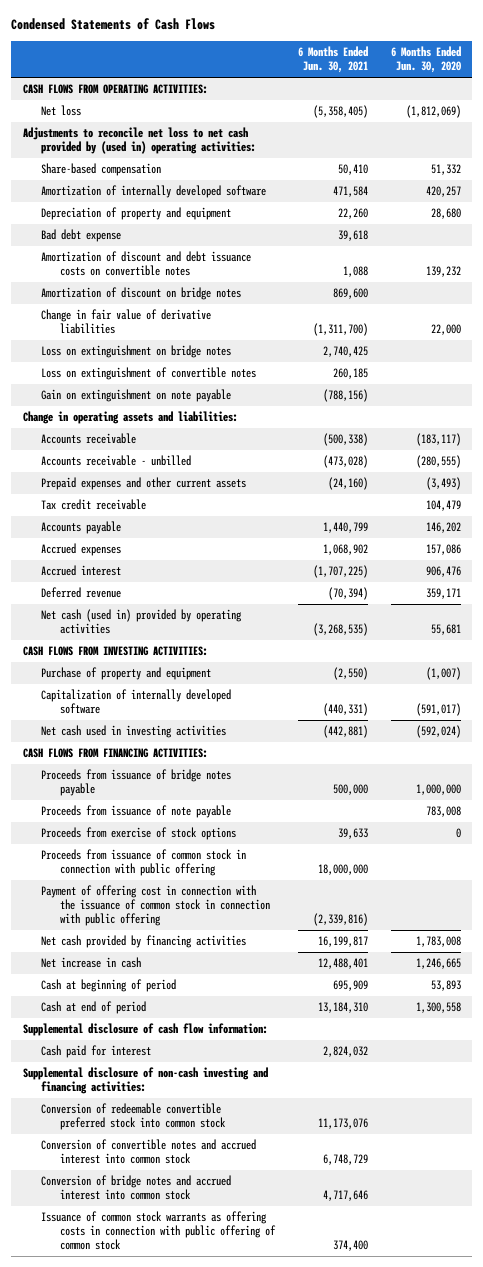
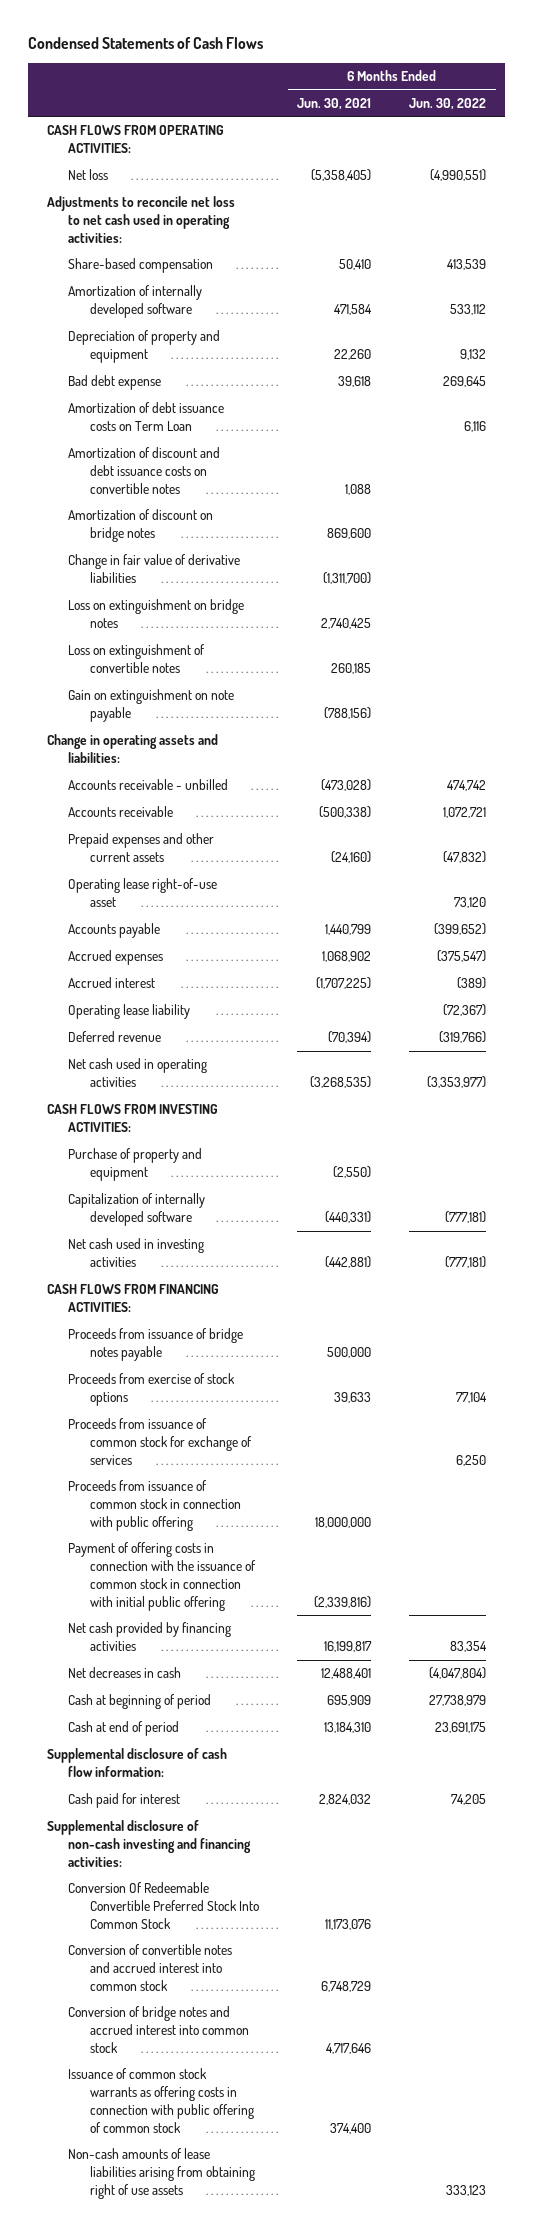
[390,46,461,74] 6 Months Ended Jun. 30, 2020 -> none
none -> [409,97,487,110] Jun. 30, 2022
[22,127,257,155] Adjustments to reconcile net loss to net cash provided by (used in) operating activities: -> [46,196,235,243] Adjustments to reconcile net loss to net cash used in operating activities:
none -> [68,402,225,432] Amortization of debt issuance costs on Term Loan
[41,433,137,445] Accounts receivable -> [68,806,174,818] Accounts receivable
[41,499,147,511] Tax credit receivable -> none
none -> [68,878,218,908] Operating lease right-of-use asset
none -> [68,1004,191,1020] Operating lease liability
[41,609,243,635] Net cash (used in) provided by operating activities -> [68,1058,208,1088] Net cash used in operating activities
[41,805,232,819] Proceeds from issuance of note payable -> none
none -> [68,1418,253,1465] Proceeds from issuance of common stock for exchange of services
[41,885,271,927] Payment of offering cost in connection with the issuance of common stock in connection with public offering -> [68,1542,257,1611] Payment of offering costs in connection with the issuance of common stock in connection with initial public offering
[41,957,142,969] Net increase in cash -> [68,1667,182,1679] Net decreases in cash
[41,1103,227,1131] Conversion of redeemable convertible preferred stock into common stock -> [68,1882,260,1929] Conversion Of Redeemable Convertible Preferred Stock Into Common Stock
none -> [68,2148,256,2199] Non-cash amounts of lease liabilities arising from obtaining right of use assets

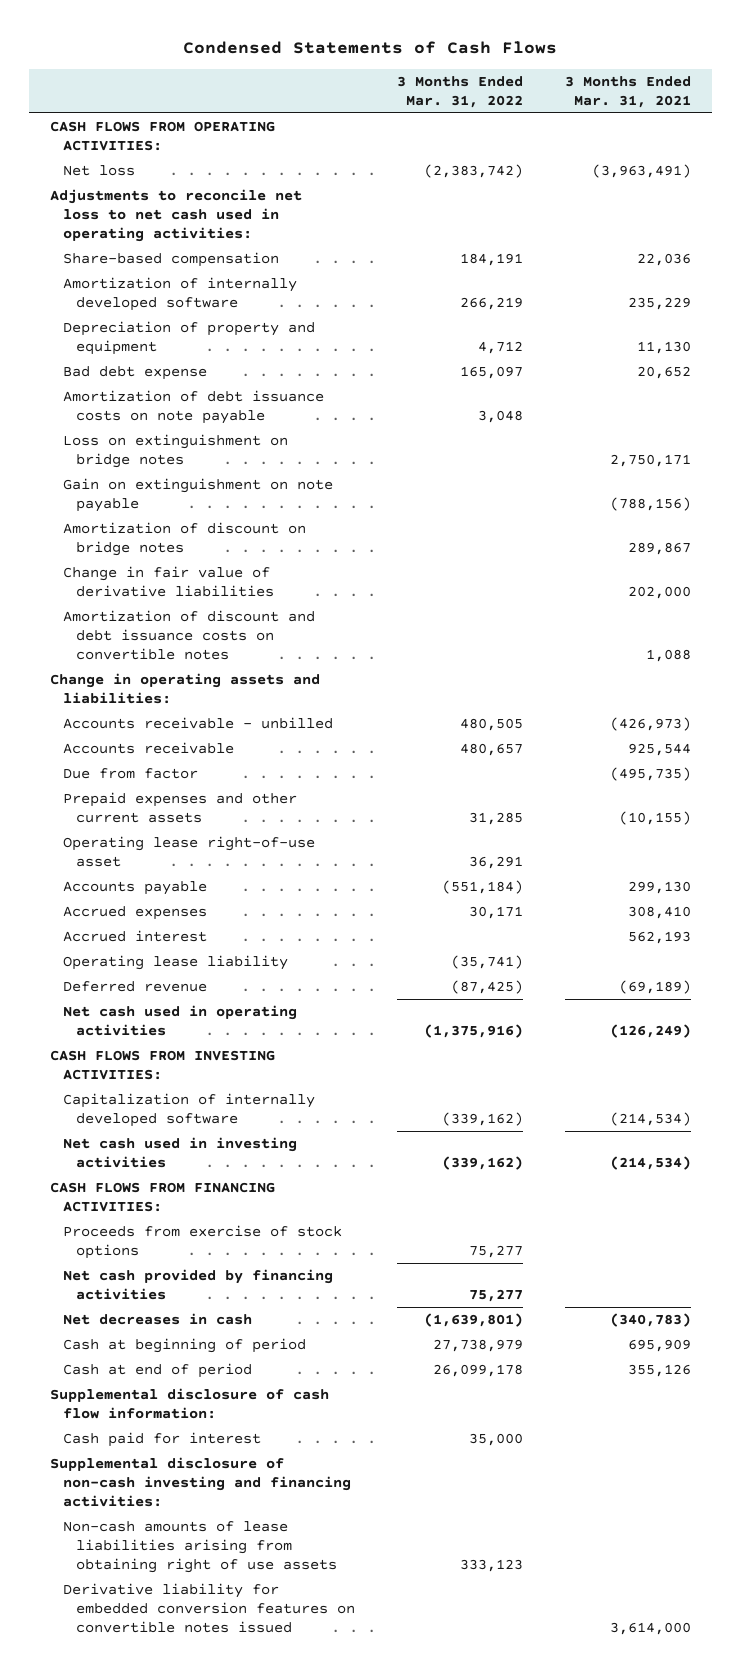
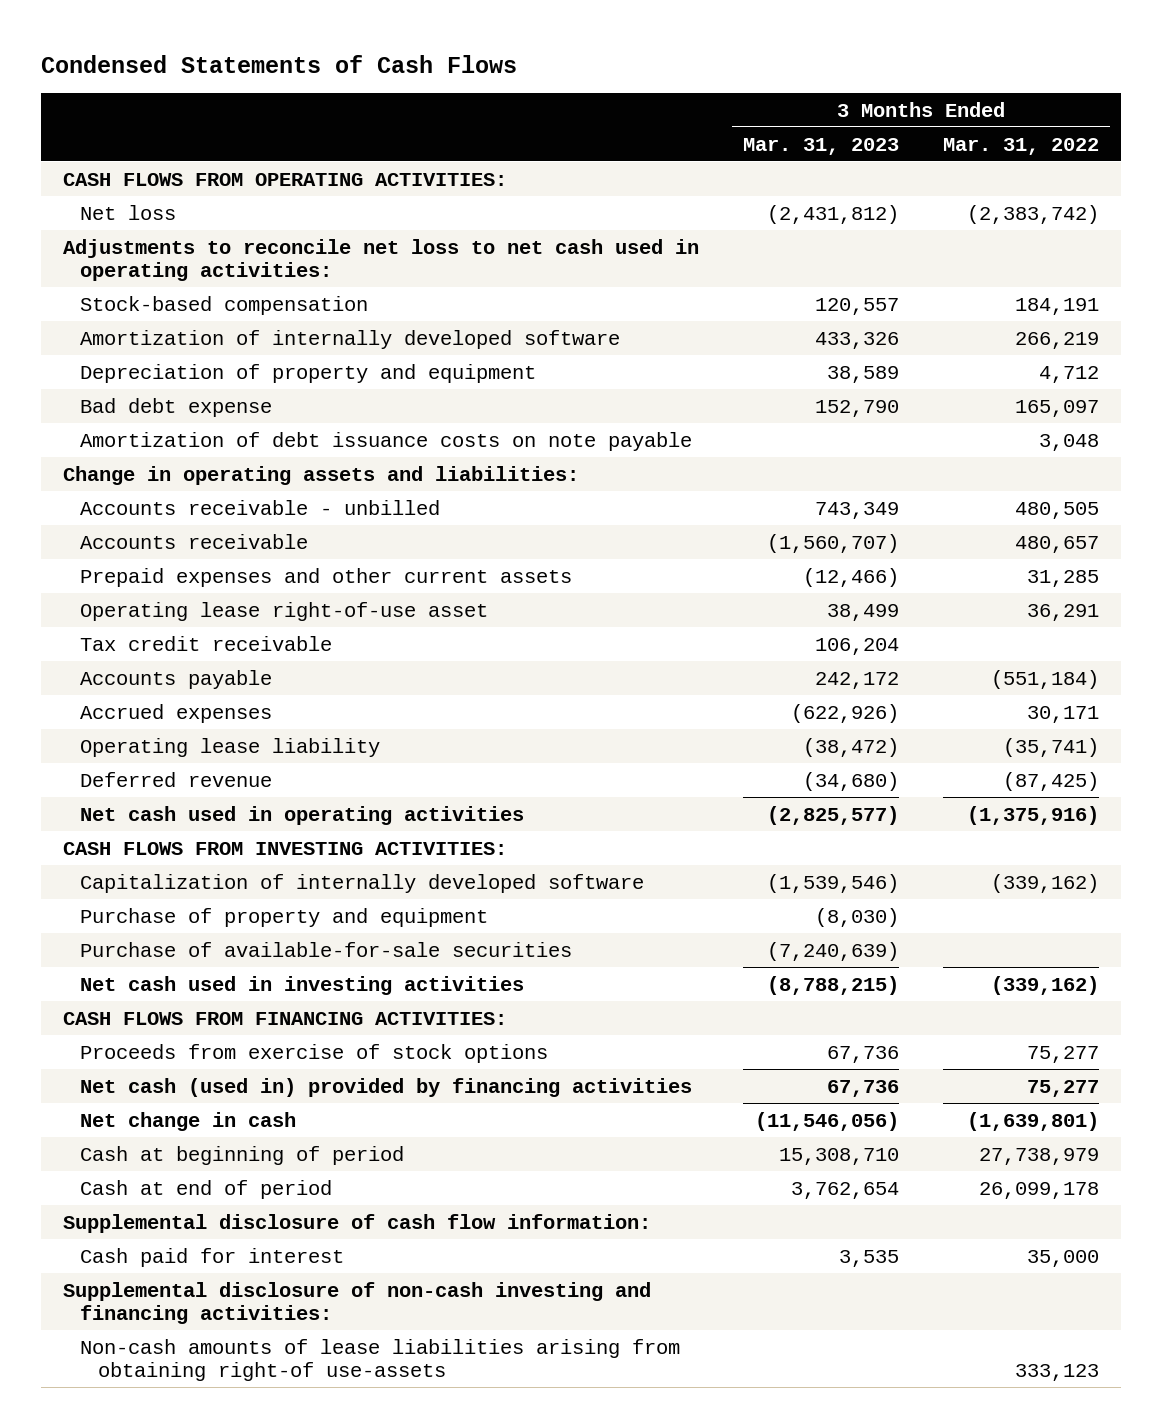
[564,75,691,108] 3 Months Ended Mar. 31, 2021 -> none
none -> [742,137,899,155] Mar. 31, 2023
[63,252,280,268] Share-based compensation -> [80,295,369,315] Stock-based compensation
[63,434,289,468] Loss on extinguishment on bridge notes -> none
[63,478,334,512] Gain on extinguishment on note payable -> none
[63,522,307,556] Amortization of discount on bridge notes -> none
[63,566,275,597] Change in fair value of derivative liabilities -> none
[63,610,316,660] Amortization of discount and debt issuance costs on convertible notes -> none
[63,768,199,780] Due from factor -> none
none -> [80,635,333,651] Tax credit receivable
[63,930,208,943] Accrued interest -> none
none -> [80,907,489,927] Purchase of property and equipment
none -> [80,941,573,957] Purchase of available-for-sale securities
[63,1269,334,1300] Net cash provided by financing activities -> [80,1077,693,1097] Net cash (used in) provided by financing activities
[63,1313,253,1326] Net decreases in cash -> [80,1111,297,1131] Net change in cash
[63,1583,356,1633] Derivative liability for embedded conversion features on convertible notes issued -> none
[63,1521,338,1573] Non-cash amounts of lease liabilities arising from obtaining right of use assets -> [80,1338,681,1382] Non-cash amounts of lease liabilities arising from obtaining right-of use-assets

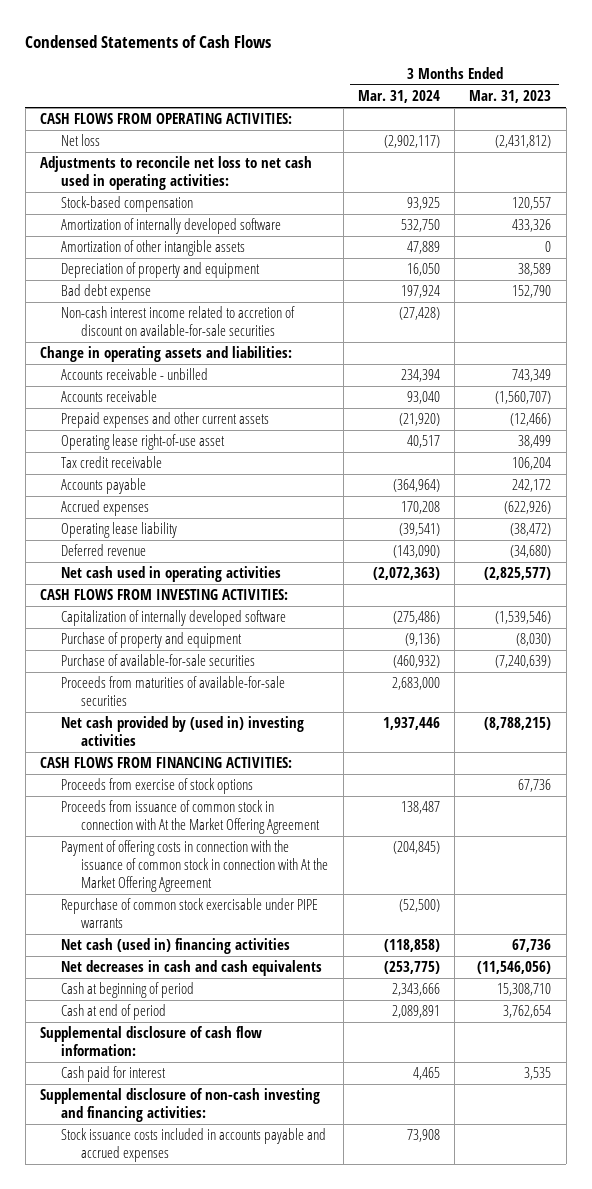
[942,137,1099,155] Mar. 31, 2022 -> none
none -> [357,90,440,104] Mar. 31, 2024
none -> [60,240,245,257] Amortization of other intangible assets
[80,431,693,451] Amortization of debt issuance costs on note payable -> none
none -> [60,306,295,337] Non-cash interest income related to accretion of discount on available-for-sale securities
none -> [60,676,285,707] Proceeds from maturities of available-for-sale securities
[80,975,525,995] Net cash used in investing activities -> [60,716,304,747] Net cash provided by (used in) investing activities
none -> [60,800,321,835] Proceeds from issuance of common stock in connection with At the Market Offering Agreement
none -> [60,840,329,893] Payment of offering costs in connection with the issuance of common stock in connection with At the Market Offering Agreement
none -> [60,898,318,929] Repurchase of common stock exercisable under PIPE warrants
[80,1077,693,1097] Net cash (used in) provided by financing activities -> [60,938,290,955] Net cash (used in) financing activities
[80,1111,297,1131] Net change in cash -> [60,960,322,977] Net decreases in cash and cash equivalents
[80,1338,681,1382] Non-cash amounts of lease liabilities arising from obtaining right-of use-assets -> none
none -> [60,1128,326,1163] Stock issuance costs included in accounts payable and accrued expenses

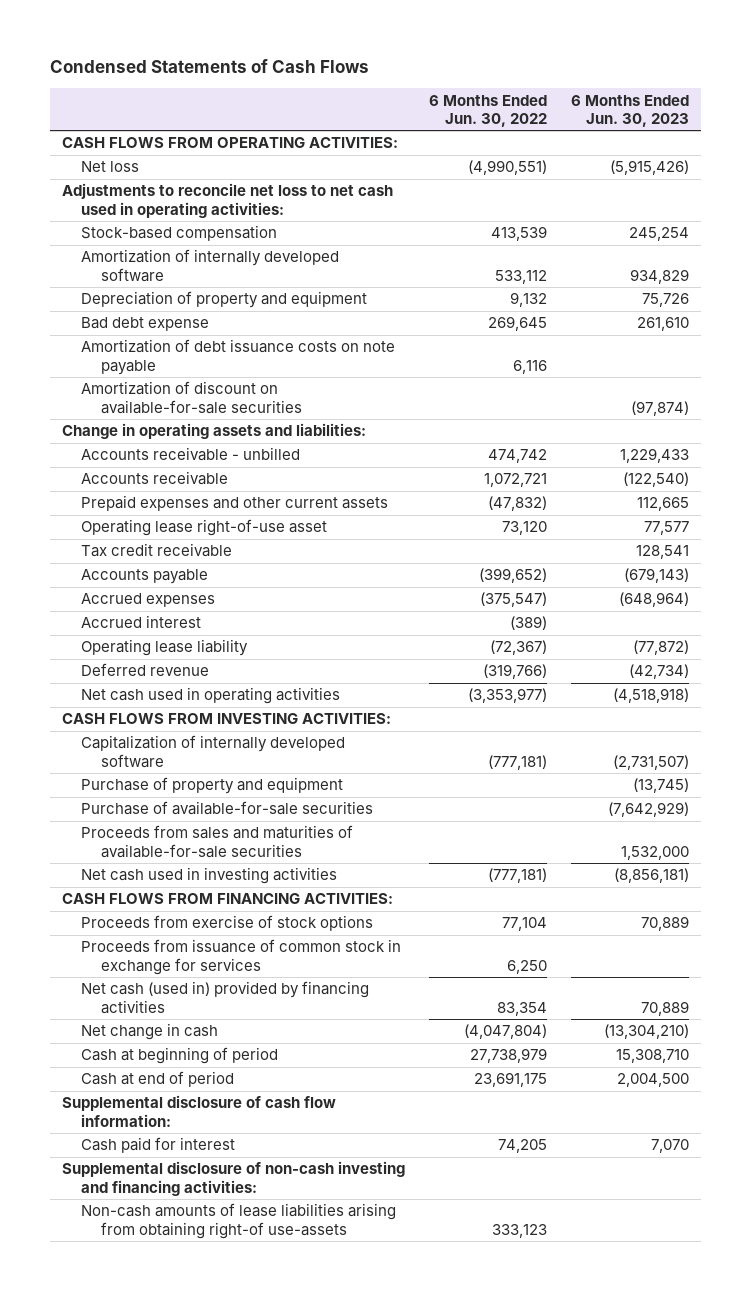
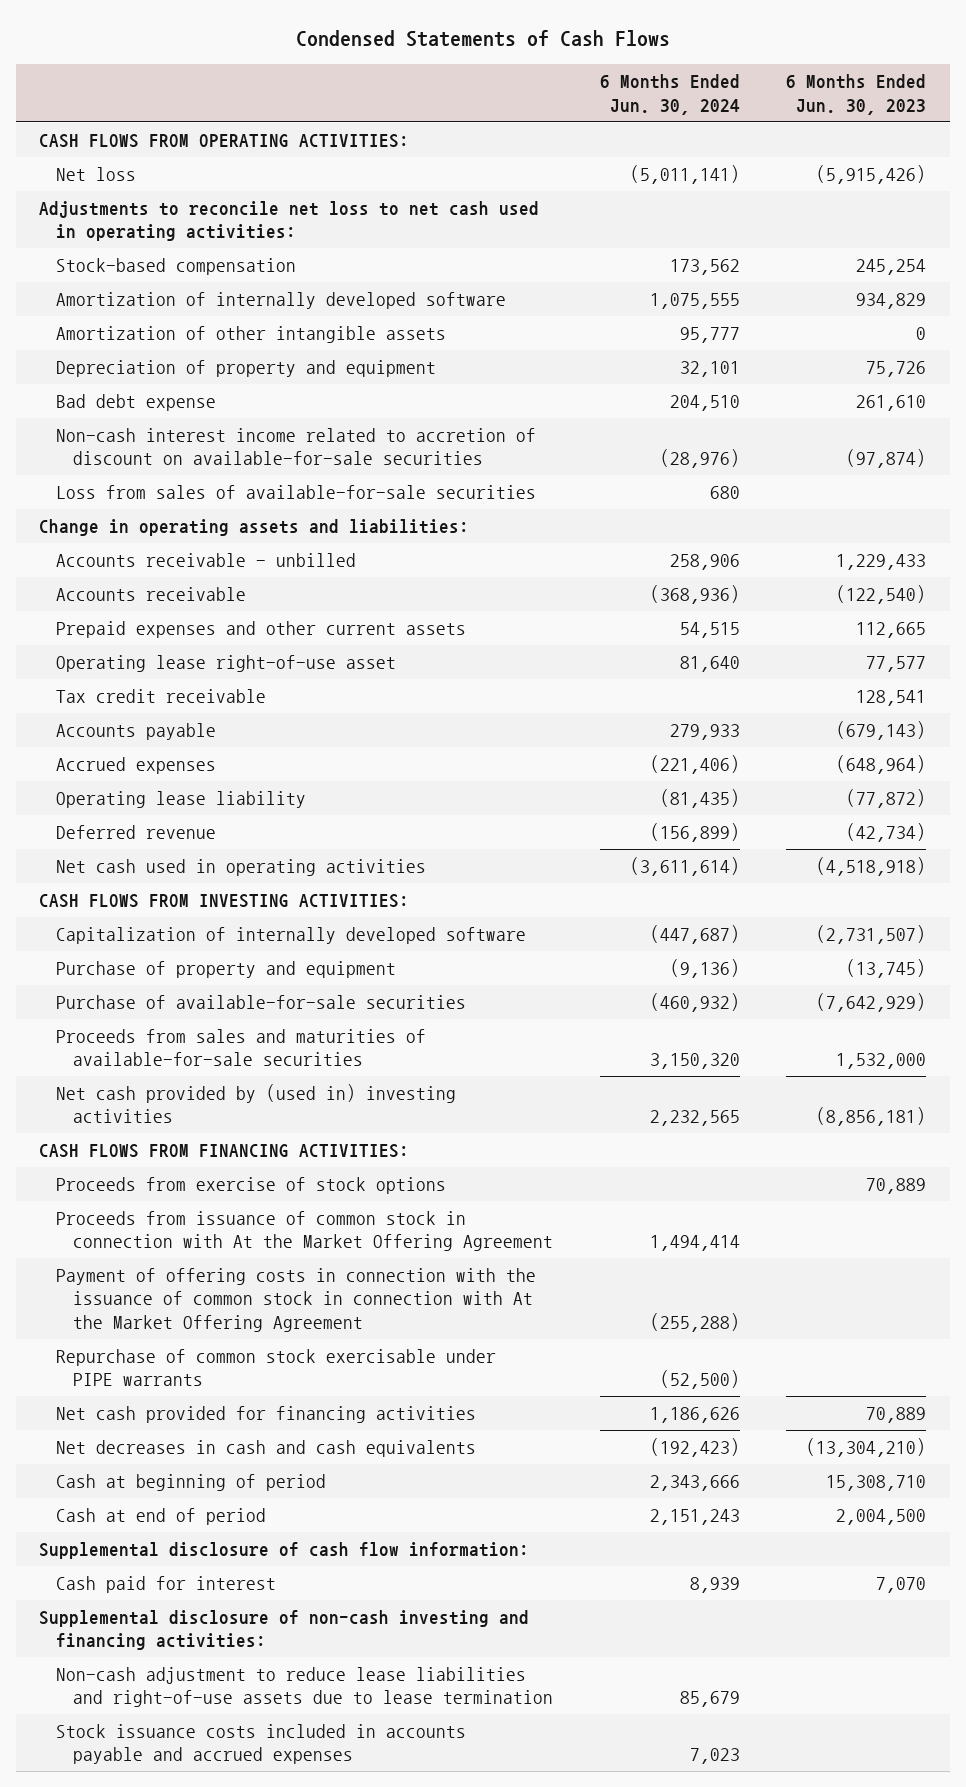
[429,94,548,127] 6 Months Ended Jun. 30, 2022 -> none
none -> [599,74,740,115] 6 Months Ended Jun. 30, 2024
none -> [56,326,447,344] Amortization of other intangible assets
[81,339,396,375] Amortization of debt issuance costs on note payable -> none
[81,381,302,414] Amortization of discount on available-for-sale securities -> [56,428,537,466] Non-cash interest income related to accretion of discount on available-for-sale securities
none -> [56,485,537,500] Loss from sales of available-for-sale securities
[81,615,202,629] Accrued interest -> none
[81,867,338,885] Net cash used in investing activities -> [56,1084,457,1124] Net cash provided by (used in) investing activities
[81,939,402,975] Proceeds from issuance of common stock in exchange for services -> none
none -> [56,1211,554,1252] Proceeds from issuance of common stock in connection with At the Market Offering Agreement
none -> [56,1268,537,1332] Payment of offering costs in connection with the issuance of common stock in connection with At the Market Offering Agreement
none -> [56,1349,497,1387] Repurchase of common stock exercisable under PIPE warrants
[81,981,370,1014] Net cash (used in) provided by financing activities -> [56,1406,477,1424] Net cash provided for financing activities
[81,1023,219,1041] Net change in cash -> [56,1440,477,1458] Net decreases in cash and cash equivalents
[81,1203,397,1239] Non-cash amounts of lease liabilities arising from obtaining right-of use-assets -> [56,1667,554,1708] Non-cash adjustment to reduce lease liabilities and right-of-use assets due to lease termination
none -> [56,1724,467,1765] Stock issuance costs included in accounts payable and accrued expenses

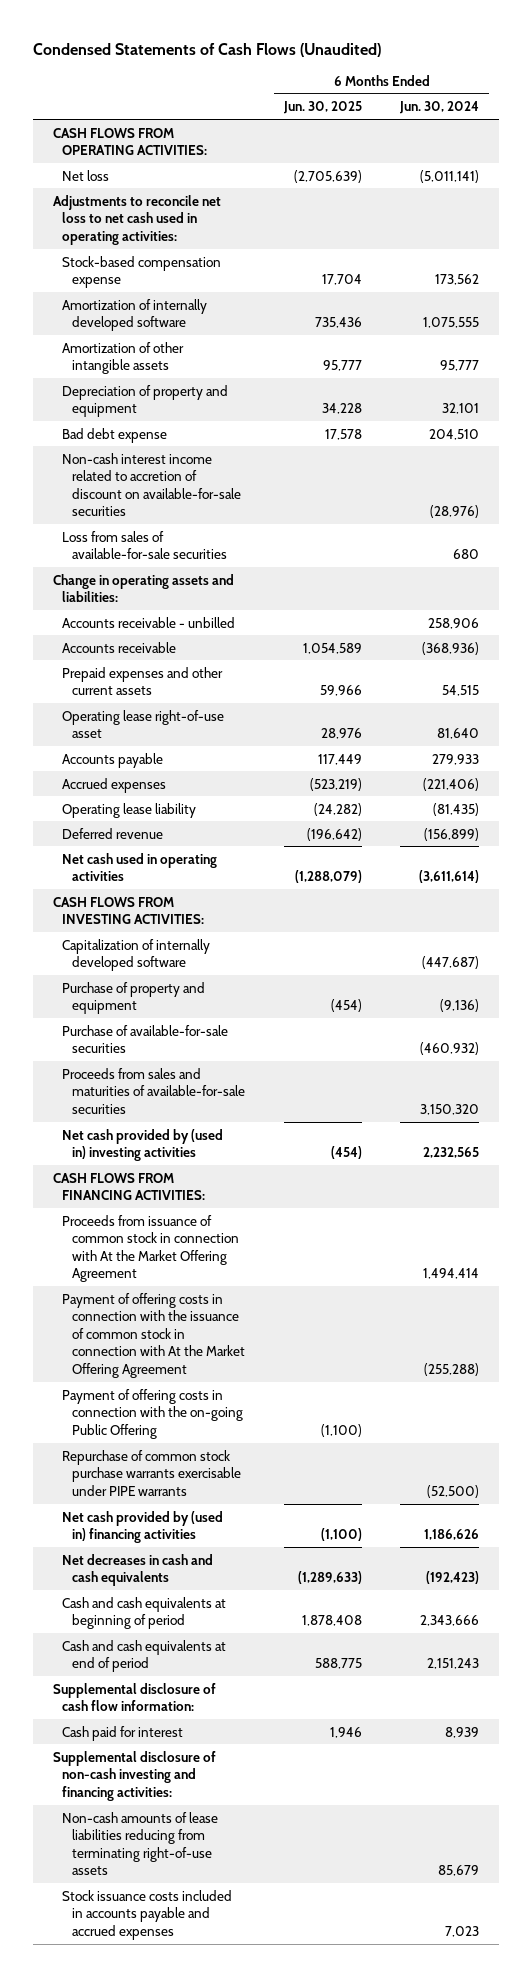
[295,30,670,48] Condensed Statements of Cash Flows -> [33,42,382,57] Condensed Statements of Cash Flows (Unaudited)
[786,74,927,115] 6 Months Ended Jun. 30, 2023 -> none
none -> [282,101,362,115] Jun. 30, 2025
[56,258,297,276] Stock-based compensation -> [62,255,222,289] Stock-based compensation expense
[56,689,267,704] Tax credit receivable -> none
[56,1177,447,1195] Proceeds from exercise of stock options -> none
none -> [62,1388,243,1439] Payment of offering costs in connection with the on-going Public Offering
[56,1349,497,1387] Repurchase of common stock exercisable under PIPE warrants -> [62,1449,241,1496] Repurchase of common stock purchase warrants exercisable under PIPE warrants
[56,1406,477,1424] Net cash provided for financing activities -> [62,1510,224,1544] Net cash provided by (used in) financing activities
[56,1474,327,1492] Cash at beginning of period -> [62,1596,227,1630] Cash and cash equivalents at beginning of period
[56,1508,267,1526] Cash at end of period -> [62,1639,227,1673] Cash and cash equivalents at end of period
[56,1667,554,1708] Non-cash adjustment to reduce lease liabilities and right-of-use assets due to lease termination -> [62,1811,219,1876] Non-cash amounts of lease liabilities reducing from terminating right-of-use assets

